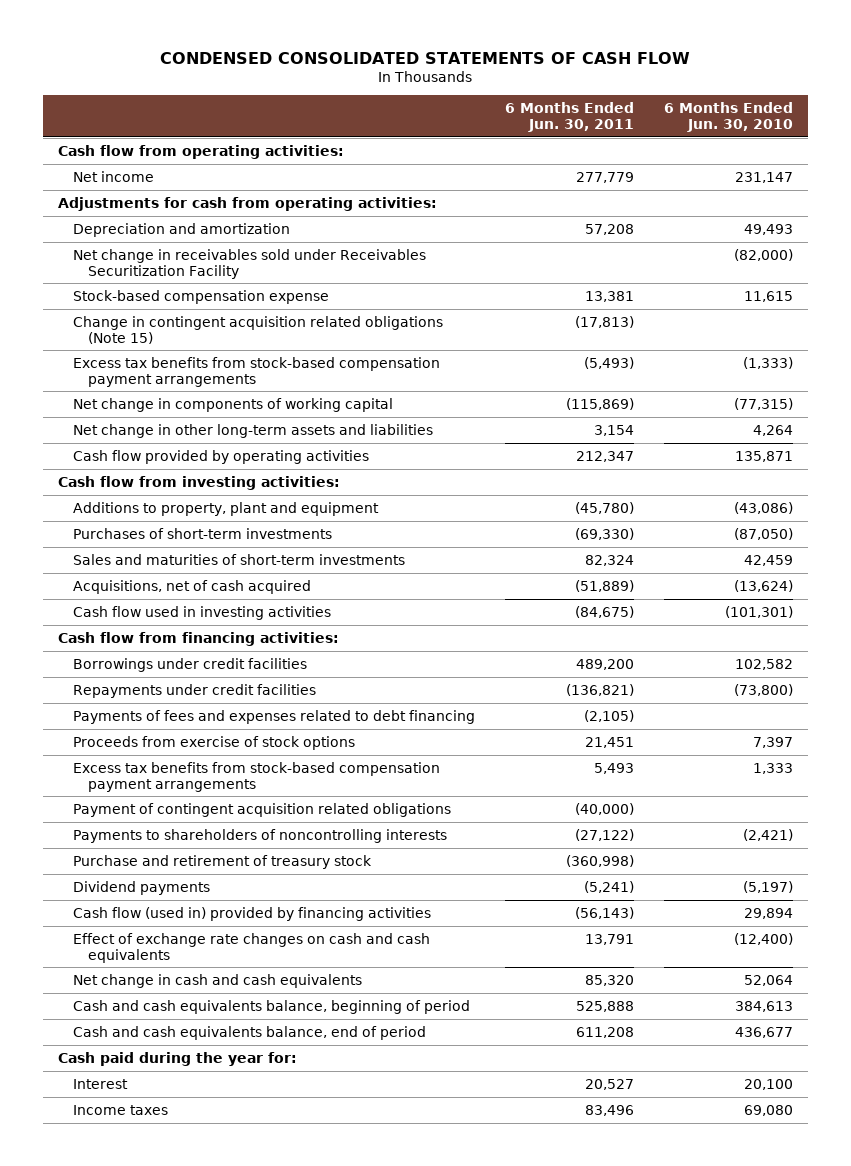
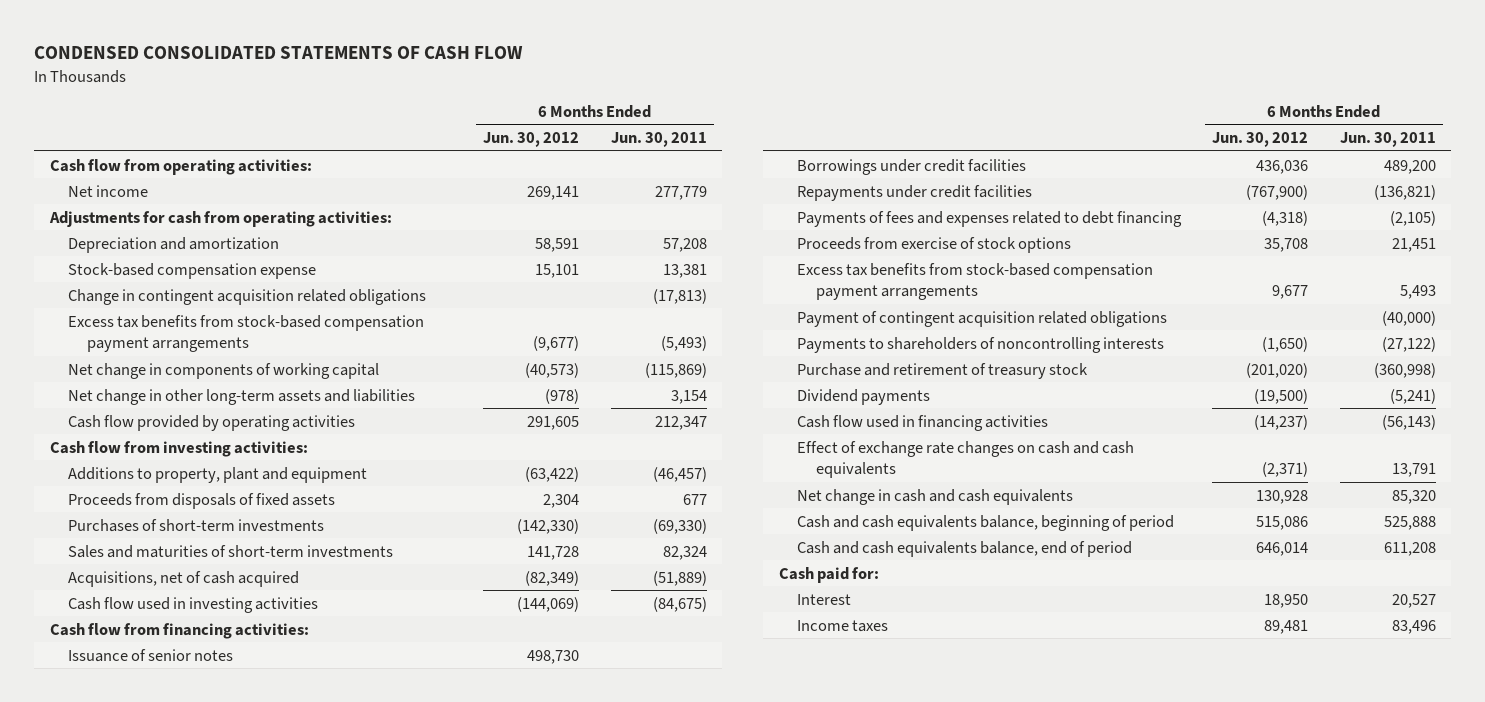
[663,101,793,132] 6 Months Ended Jun. 30, 2010 -> none
none -> [483,131,580,147] Jun. 30, 2012
[72,248,426,279] Net change in receivables sold under Receivables Securitization Facility -> none
[72,315,443,344] Change in contingent acquisition related obligations (Note 15) -> [68,288,427,305] Change in contingent acquisition related obligations
[574,501,634,514] (45,780) -> [652,466,707,482] (46,457)
none -> [68,492,336,509] Proceeds from disposals of fixed assets
none -> [68,648,234,662] Issuance of senior notes
[72,906,431,921] Cash flow (used in) provided by financing activities -> [797,414,1049,431] Cash flow used in financing activities
[57,1051,297,1066] Cash paid during the year for: -> [778,566,879,583] Cash paid for:

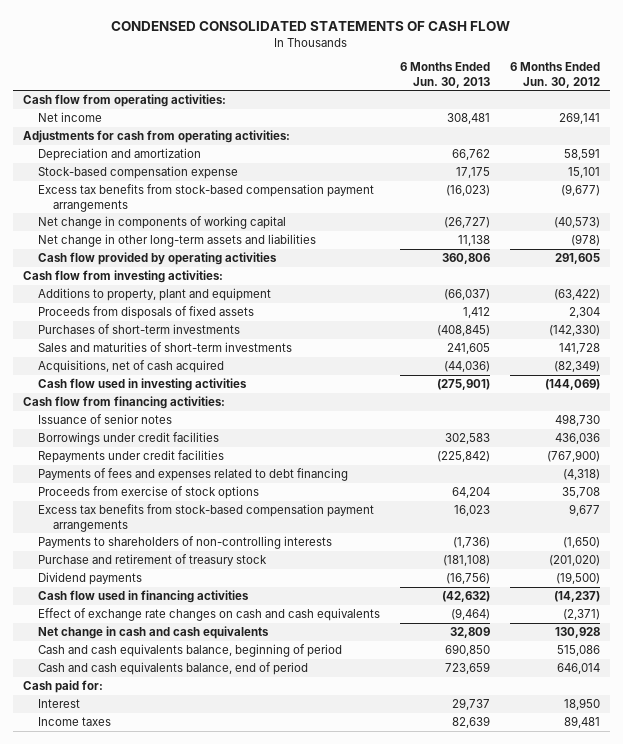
[610,131,707,147] Jun. 30, 2011 -> none
none -> [399,62,490,88] 6 Months Ended Jun. 30, 2013
[68,288,427,305] Change in contingent acquisition related obligations -> none
[797,310,1168,327] Payment of contingent acquisition related obligations -> none
[797,336,1165,353] Payments to shareholders of noncontrolling interests -> [37,536,332,550] Payments to shareholders of non-controlling interests

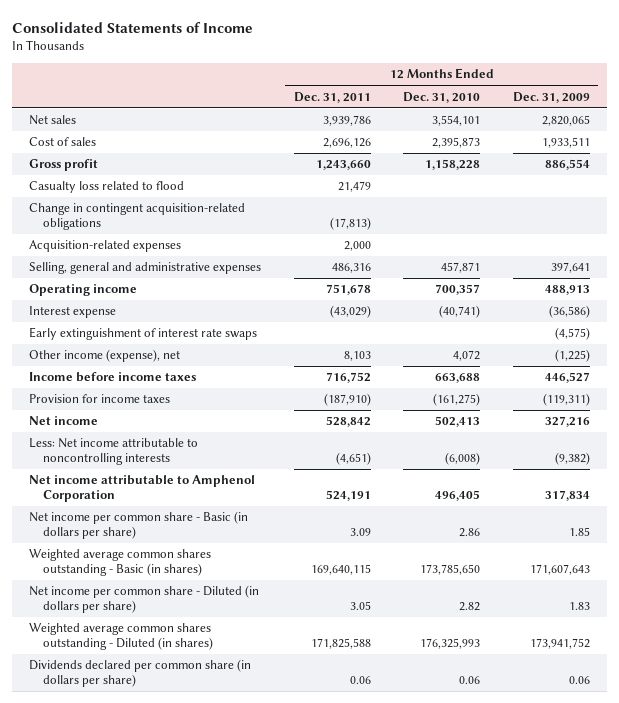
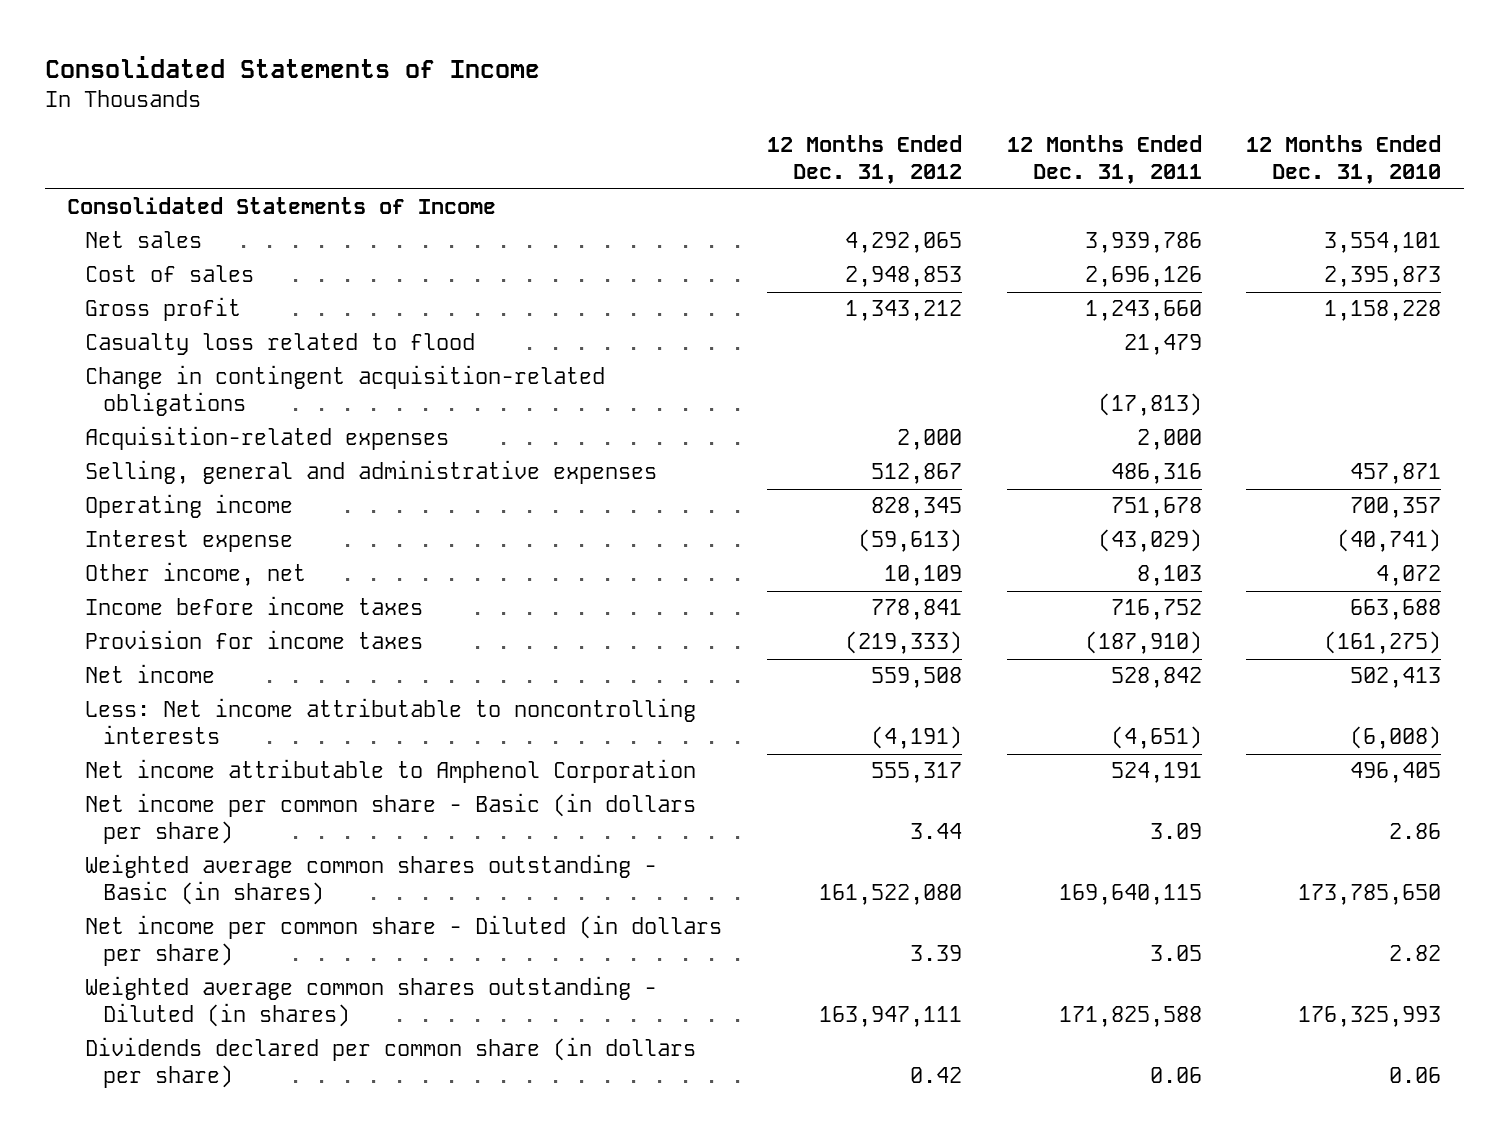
[513,91,591,103] Dec. 31, 2009 -> none
none -> [766,135,962,185] 12 Months Ended Dec. 31, 2012
none -> [67,197,497,215] Consolidated Statements of Income
[28,327,257,341] Early extinguishment of interest rate swaps -> none
[28,349,180,363] Other income (expense), net -> [85,562,307,587] Other income, net

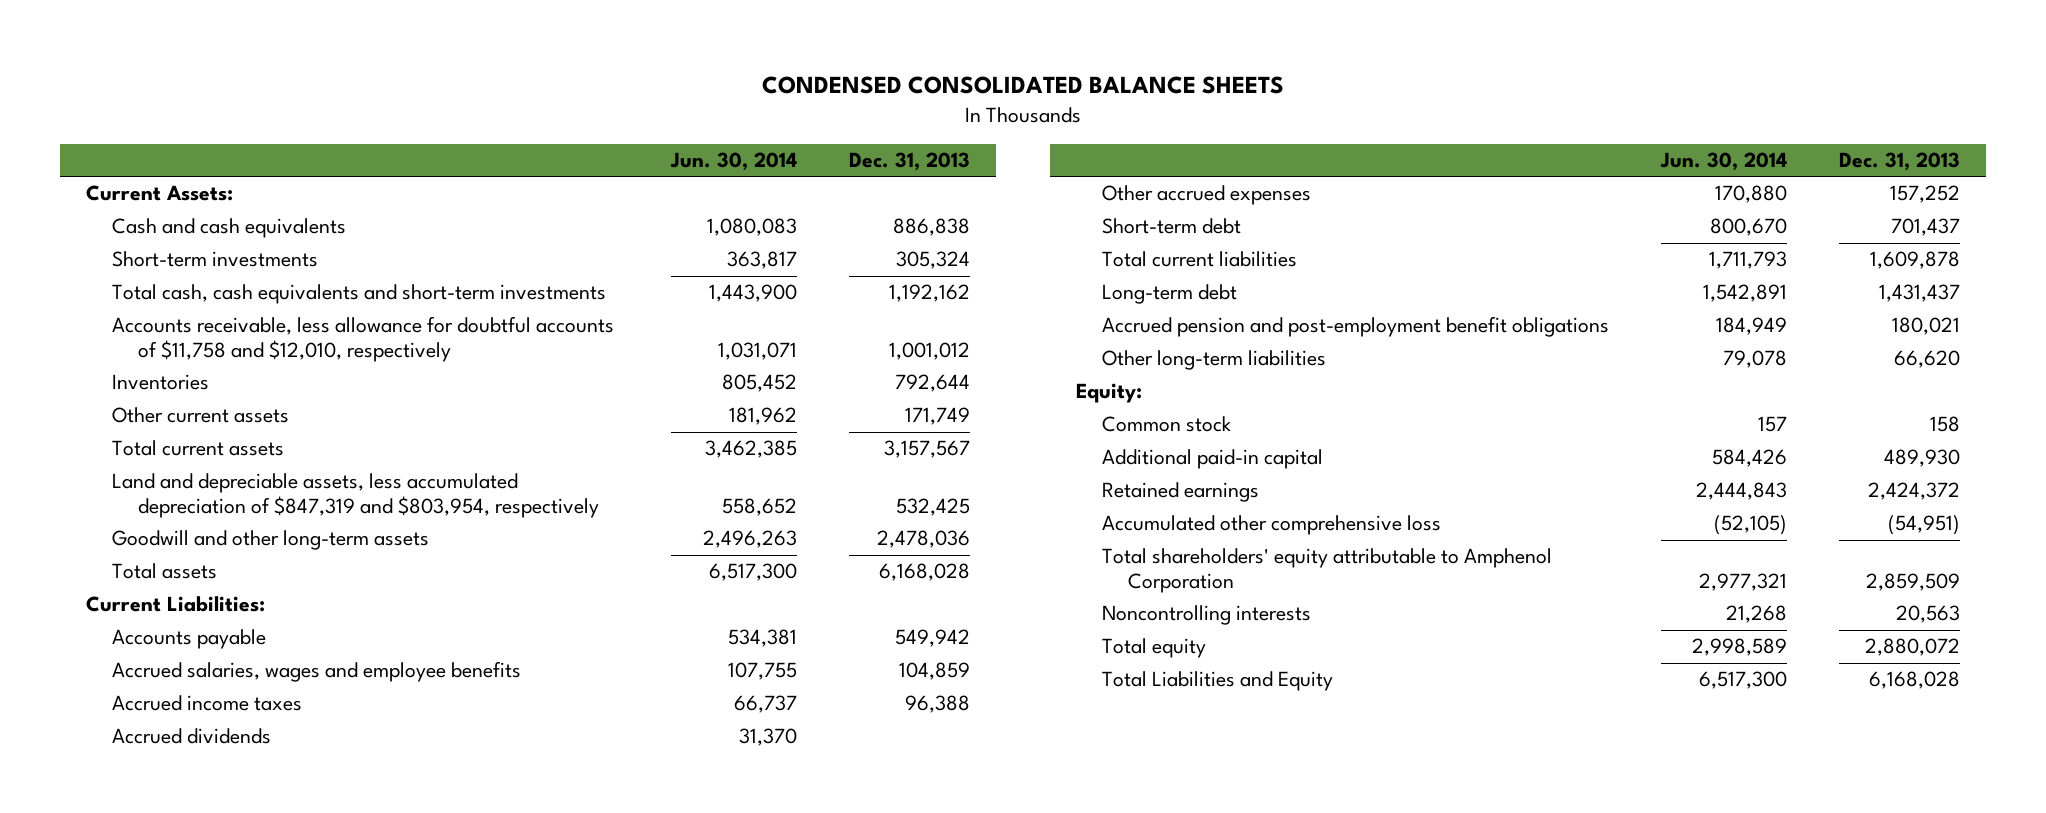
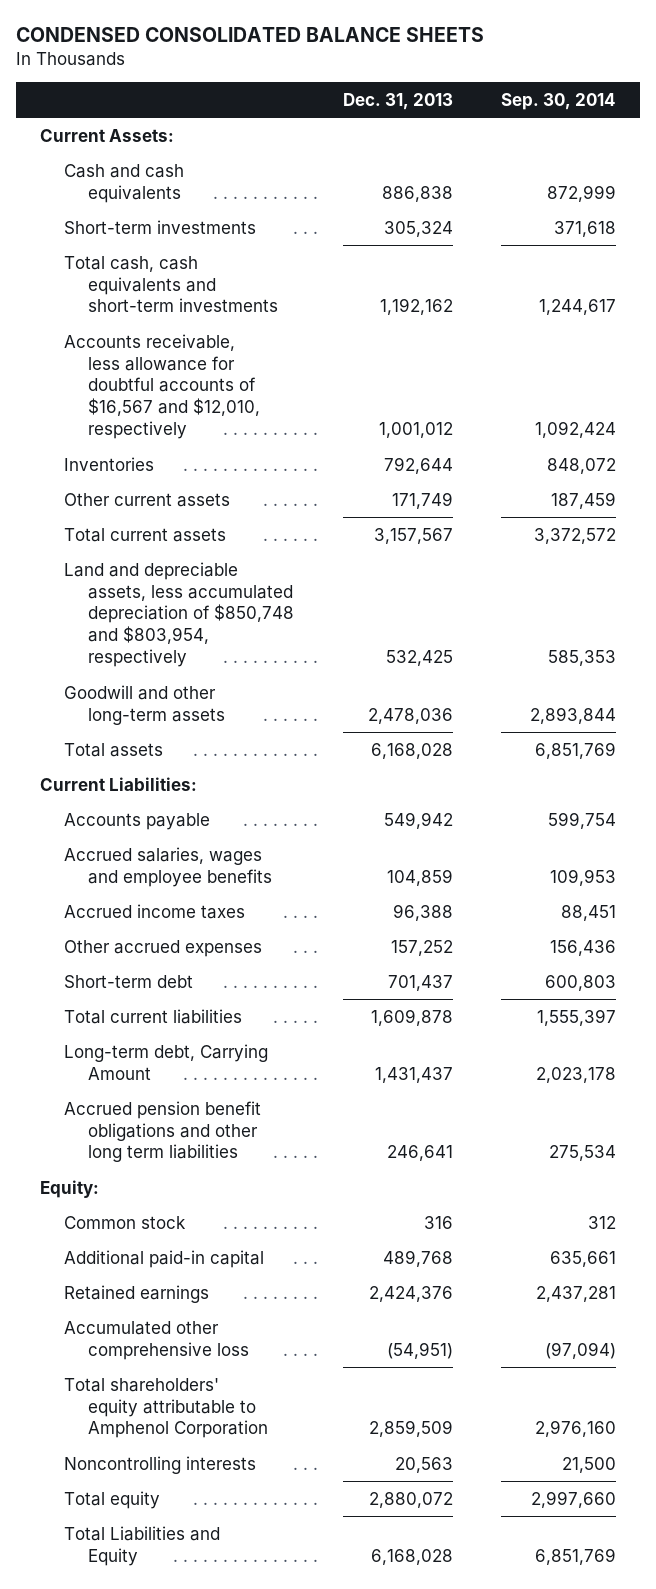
[670,151,798,171] Jun. 30, 2014 -> none
none -> [500,93,616,111] Sep. 30, 2014
[112,316,615,363] Accounts receivable, less allowance for doubtful accounts of $11,758 and $12,010, respectively -> [64,333,261,440] Accounts receivable, less allowance for doubtful accounts of $16,567 and $12,010, respectively
[112,473,600,519] Land and depreciable assets, less accumulated depreciation of $847,319 and $803,954, respectively -> [64,561,295,668] Land and depreciable assets, less accumulated depreciation of $850,748 and $803,954, respectively
[112,728,272,745] Accrued dividends -> none
[1101,316,1609,338] Accrued pension and post-employment benefit obligations -> none
[1101,350,1326,371] Other long-term liabilities -> none
[1101,284,1237,305] Long-term debt -> [64,1043,269,1080] Long-term debt, Carrying Amount
none -> [64,1100,262,1163] Accrued pension benefit obligations and other long term liabilities
[1929,416,1960,433] 158 -> [423,1215,453,1229] 316
[1883,449,1960,468] 489,930 -> [382,1249,453,1267] 489,768
[1867,482,1960,501] 2,424,372 -> [368,1285,453,1302] 2,424,376

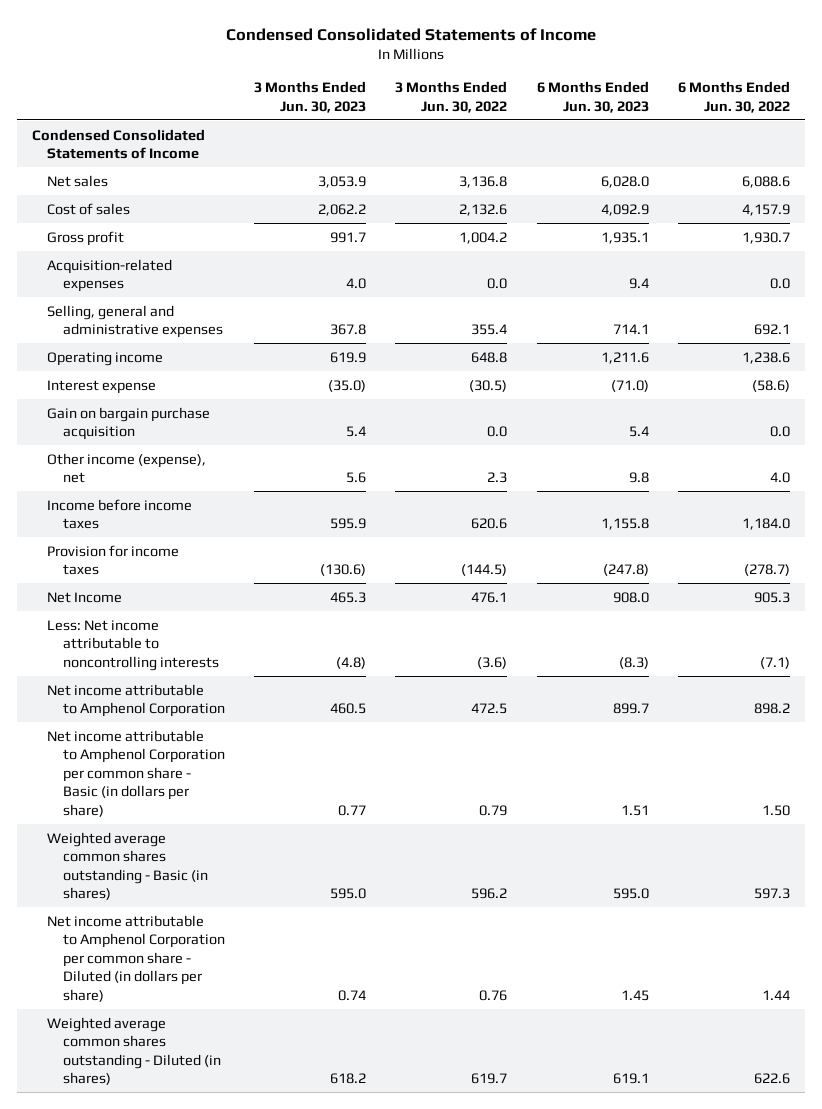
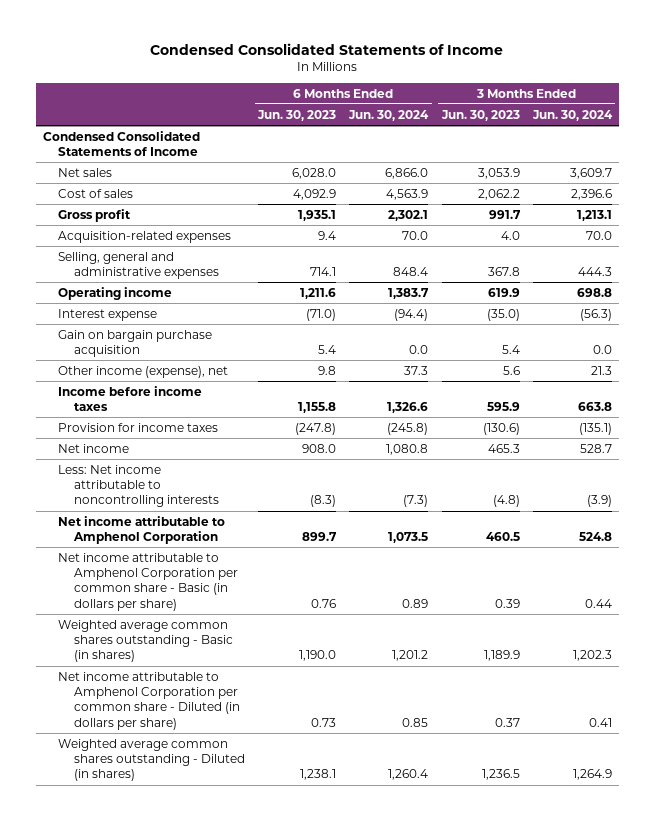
[395,81,508,113] 3 Months Ended Jun. 30, 2022 -> none
[677,81,790,113] 6 Months Ended Jun. 30, 2022 -> none
none -> [348,109,430,121] Jun. 30, 2024
none -> [531,109,613,121] Jun. 30, 2024
[47,591,123,603] Net Income -> [58,443,130,453] Net income
[337,804,366,816] 0.77 -> [494,598,520,608] 0.39
[620,804,649,816] 1.51 -> [310,598,336,608] 0.76
[329,888,366,900] 595.0 -> [483,650,520,662] 1,189.9
[612,888,649,900] 595.0 -> [298,650,336,662] 1,190.0
[337,989,366,1001] 0.74 -> [494,717,520,727] 0.37
[620,989,649,1001] 1.45 -> [310,717,336,727] 0.73
[329,1073,366,1085] 618.2 -> [481,769,520,781] 1,236.5
[612,1073,649,1085] 619.1 -> [299,769,336,781] 1,238.1

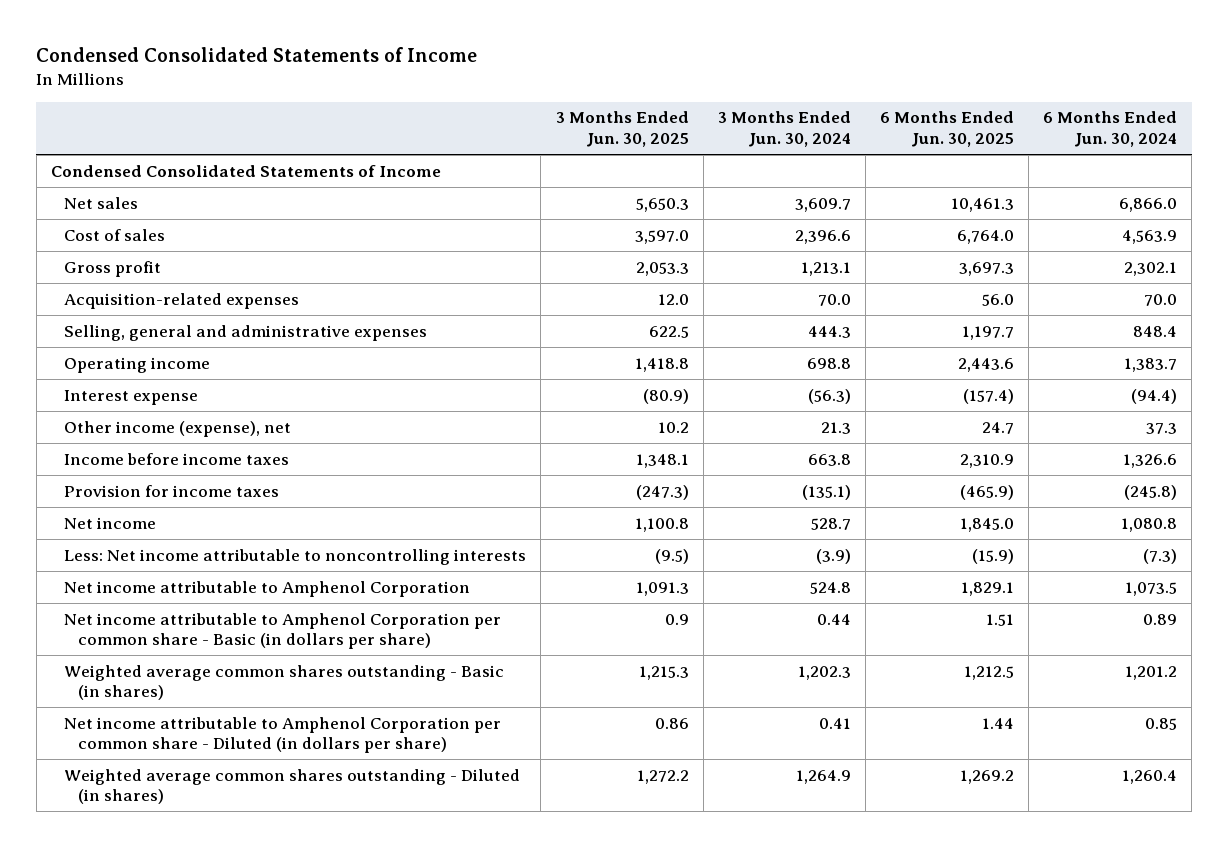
[256,109,336,121] Jun. 30, 2023 -> none
[440,109,520,121] Jun. 30, 2023 -> none
none -> [555,111,689,148] 3 Months Ended Jun. 30, 2025
none -> [880,111,1015,148] 6 Months Ended Jun. 30, 2025
[58,329,213,358] Gain on bargain purchase acquisition -> none

